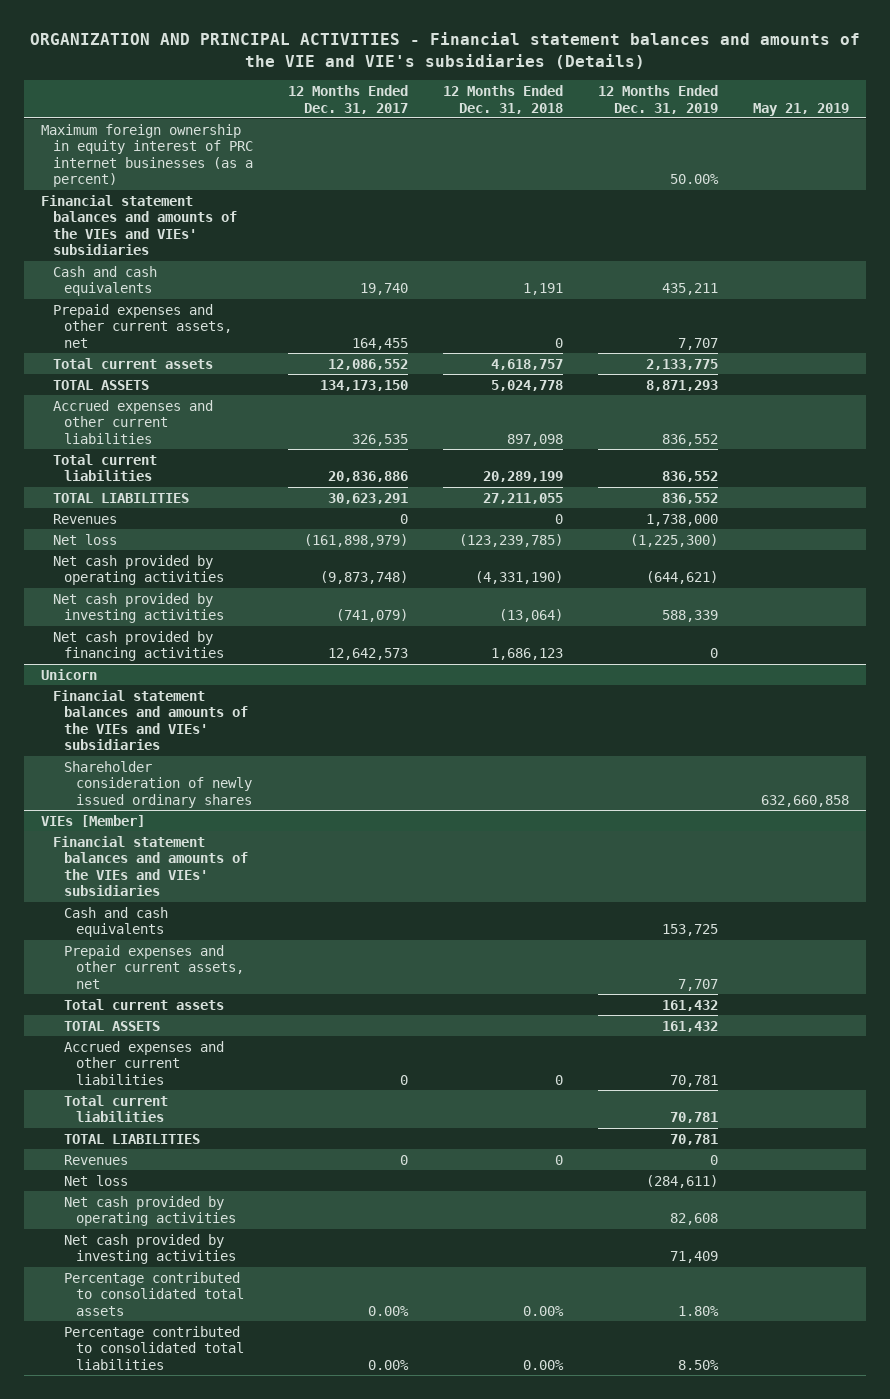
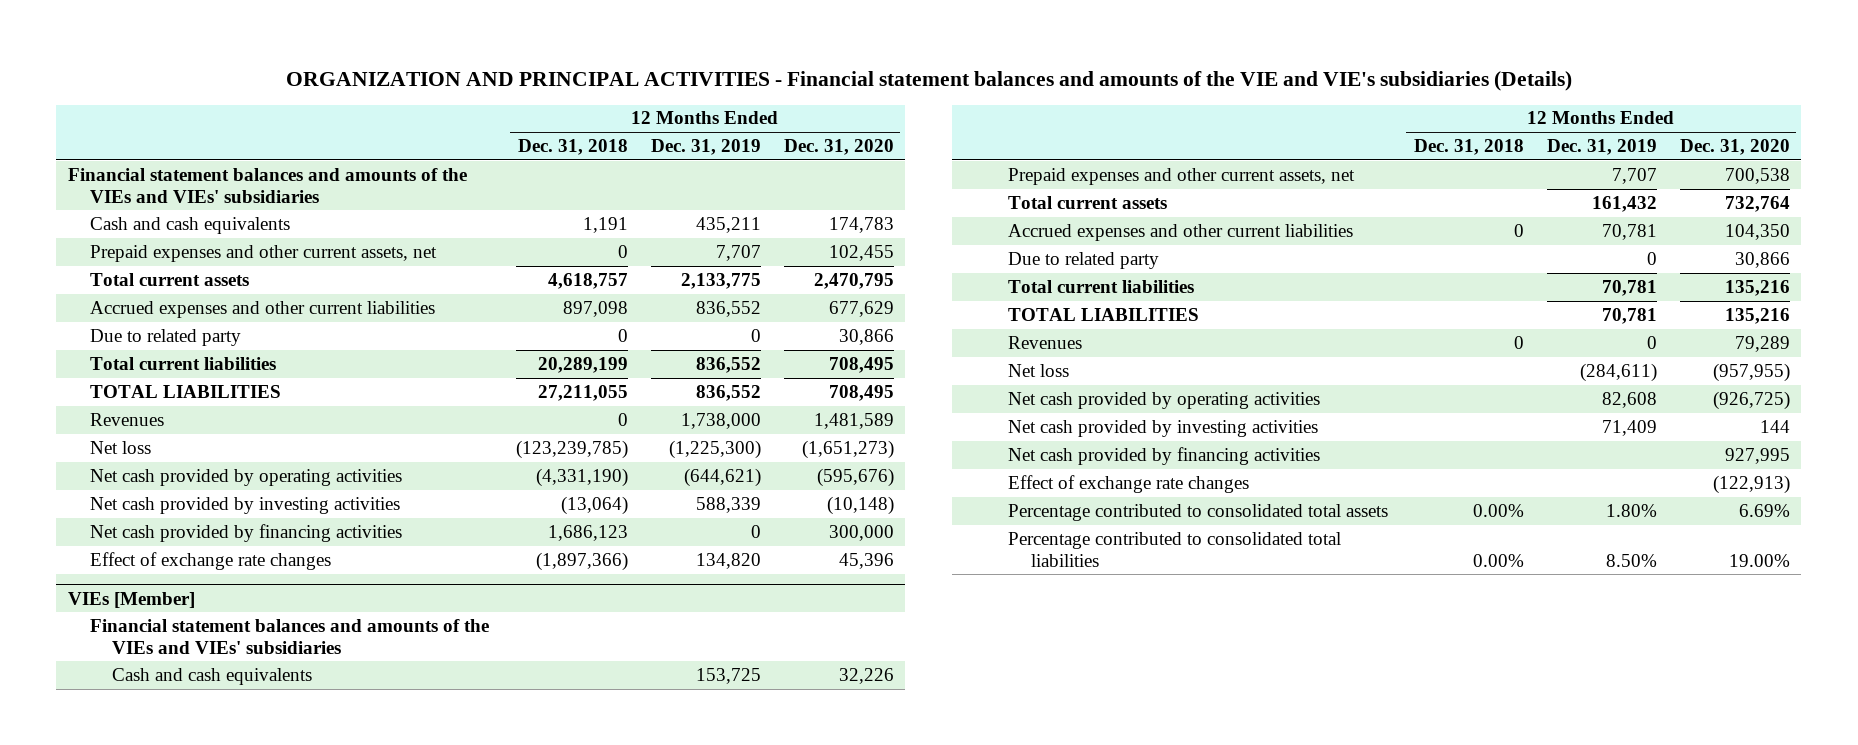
[287,84,408,114] 12 Months Ended Dec. 31, 2017 -> none
[752,102,849,116] May 21, 2019 -> none
none -> [783,139,894,156] Dec. 31, 2020
[41,123,253,188] Maximum foreign ownership in equity interest of PRC internet businesses (as a percent) -> none
[52,379,149,390] TOTAL ASSETS -> none
none -> [90,328,242,346] Due to related party
[41,668,98,680] Unicorn -> none
[52,689,249,751] Financial statement balances and amounts of the VIEs and VIEs' subsidiaries -> none
[64,760,252,808] Shareholder consideration of newly issued ordinary shares -> none
none -> [90,551,332,570] Effect of exchange rate changes
[64,1020,161,1031] TOTAL ASSETS -> none
none -> [1008,251,1160,269] Due to related party
none -> [1008,446,1321,465] Net cash provided by financing activities
none -> [1008,474,1250,493] Effect of exchange rate changes

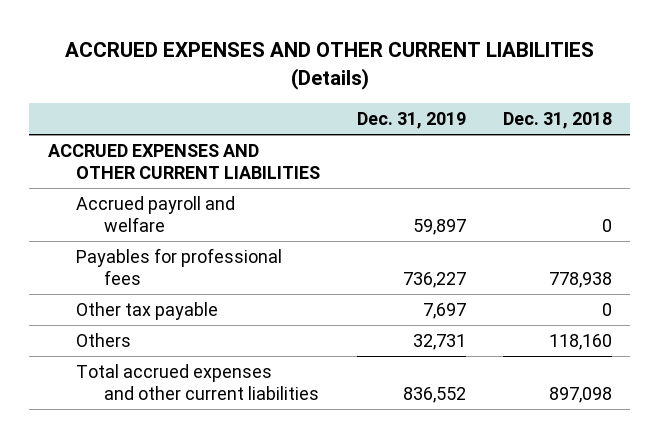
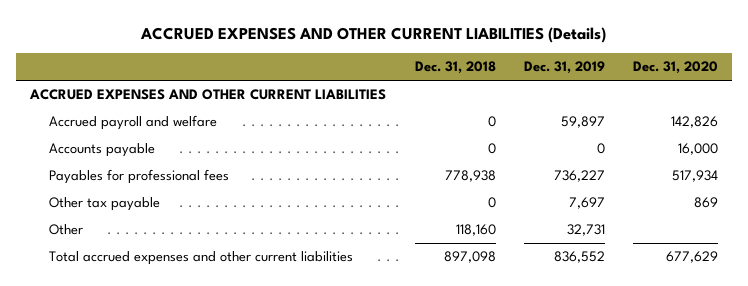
none -> [632,61,718,75] Dec. 31, 2020
none -> [48,143,155,158] Accounts payable
[75,332,131,347] Others -> [48,224,83,236] Other

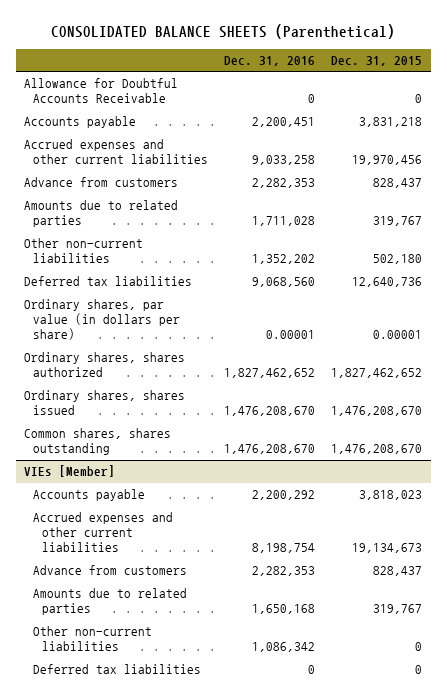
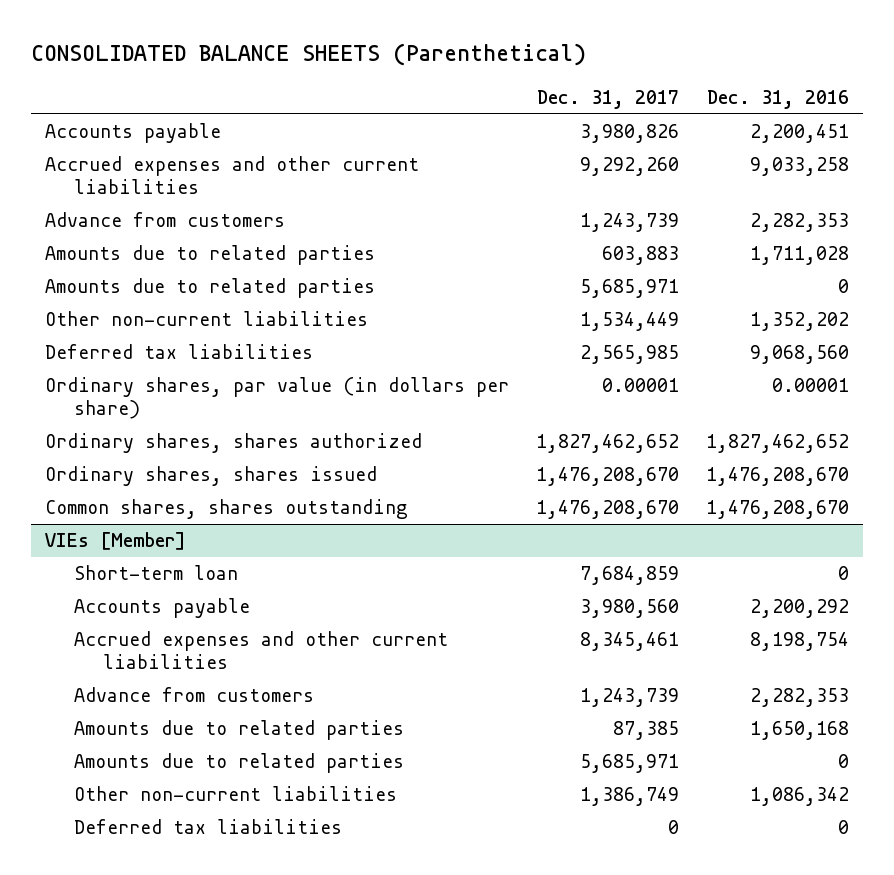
[331,56,423,67] Dec. 31, 2015 -> none
none -> [537,89,680,109] Dec. 31, 2017
[24,78,179,104] Allowance for Doubtful Accounts Receivable -> none
none -> [44,278,375,299] Amounts due to related parties
none -> [73,565,238,581] Short-term loan
none -> [73,753,404,774] Amounts due to related parties

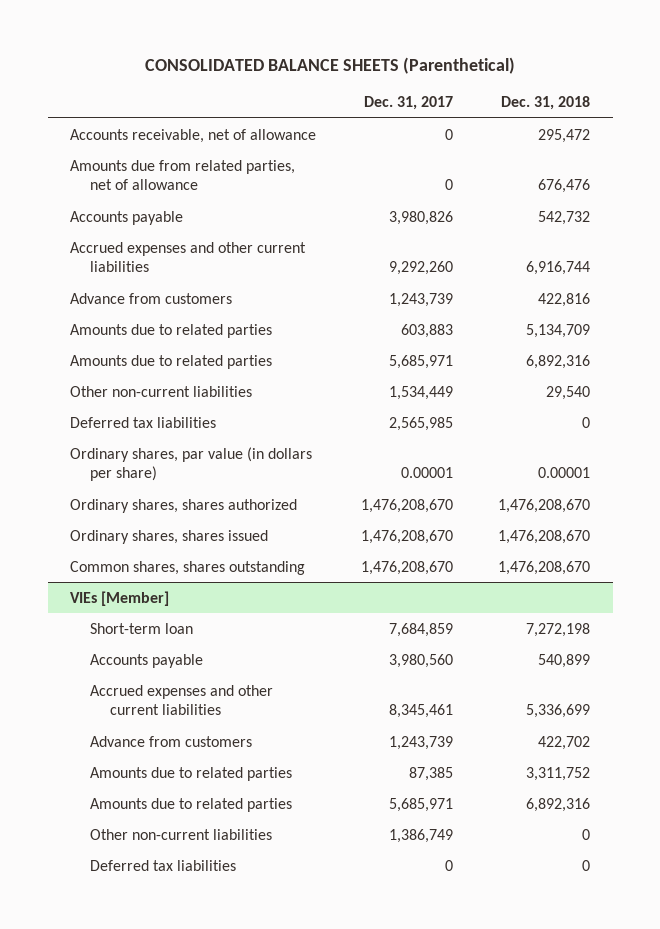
[707,89,850,109] Dec. 31, 2016 -> none
none -> [501,96,591,111] Dec. 31, 2018
none -> [70,128,317,143] Accounts receivable, net of allowance
none -> [70,159,296,191] Amounts due from related parties, net of allowance
[536,434,680,454] 1,827,462,652 -> [361,498,454,513] 1,476,208,670

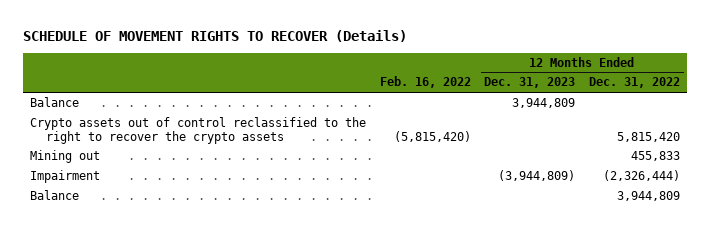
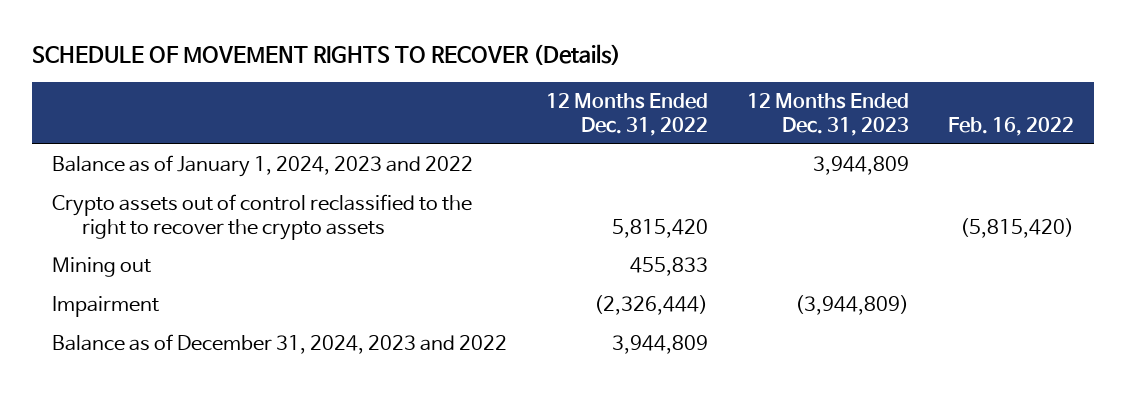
[29,97,79,108] Balance -> [51,155,473,178] Balance as of January 1, 2024, 2023 and 2022
[29,190,79,201] Balance -> [51,334,507,355] Balance as of December 31, 2024, 2023 and 2022

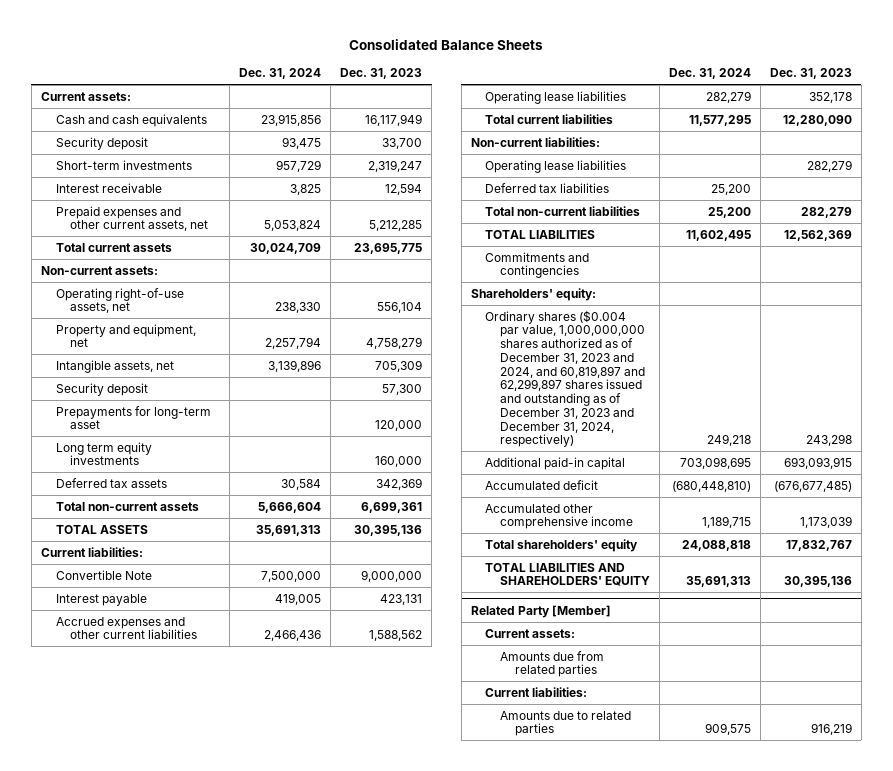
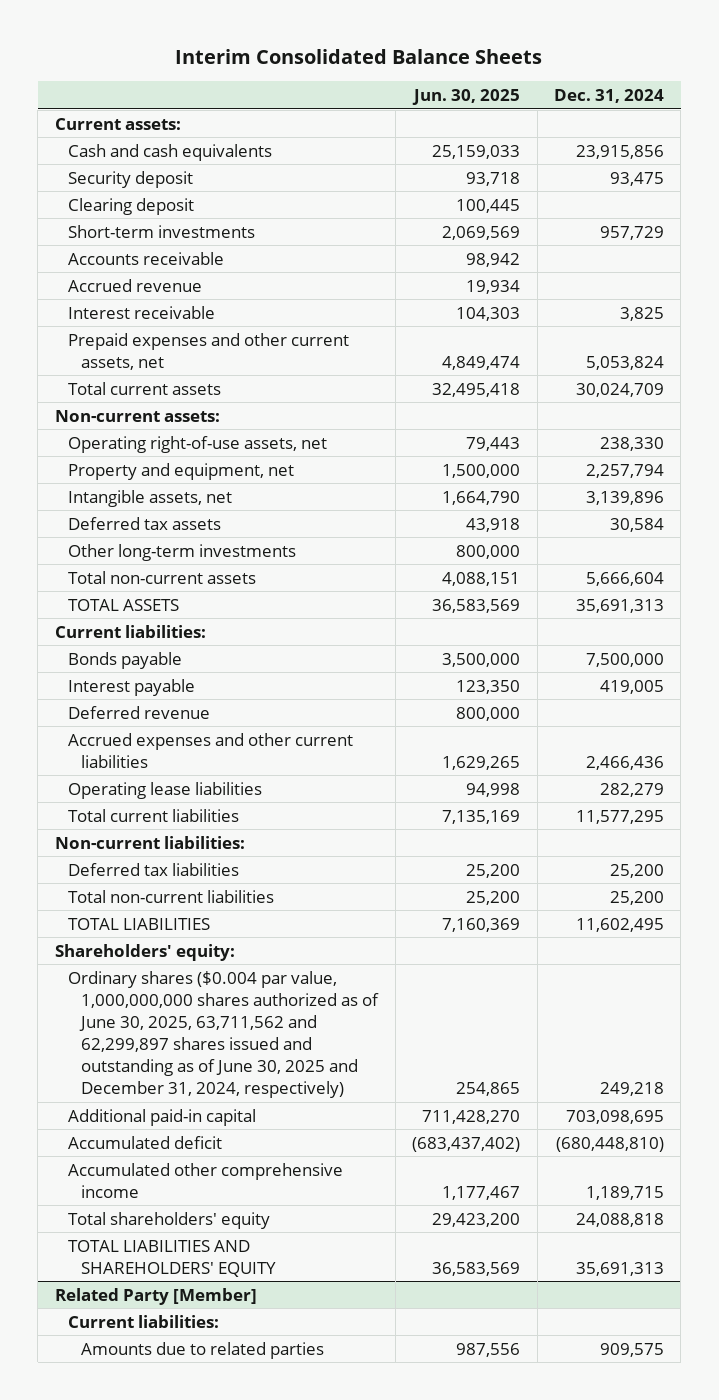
[349,38,544,50] Consolidated Balance Sheets -> [175,49,543,65] Interim Consolidated Balance Sheets
[340,67,423,79] Dec. 31, 2023 -> none
none -> [412,89,521,106] Jun. 30, 2025
none -> [68,197,195,215] Clearing deposit
none -> [68,251,225,265] Accounts receivable
none -> [68,278,203,292] Accrued revenue
[55,382,148,396] Security deposit -> none
[55,405,211,430] Prepayments for long-term asset -> none
[55,441,152,466] Long term equity investments -> none
none -> [68,543,297,561] Other long-term investments
[55,569,152,580] Convertible Note -> none
none -> [68,651,183,669] Bonds payable
none -> [68,705,211,719] Deferred revenue
[485,159,627,173] Operating lease liabilities -> none
[485,251,590,279] Commitments and contingencies -> none
[485,309,646,448] Ordinary shares ($0.004 par value, 1,000,000,000 shares authorized as of December 31, 2023 and 2024, and 60,819,897 and 62,299,897 shares issued and outstanding as of December 31, 2023 and December 31, 2024, respectively) -> [68,970,380,1099] Ordinary shares ($0.004 par value, 1,000,000,000 shares authorized as of June 30, 2025, 63,711,562 and 62,299,897 shares issued and outstanding as of June 30, 2025 and December 31, 2024, respectively)
[485,628,576,638] Current assets: -> none
[500,650,605,678] Amounts due from related parties -> none

